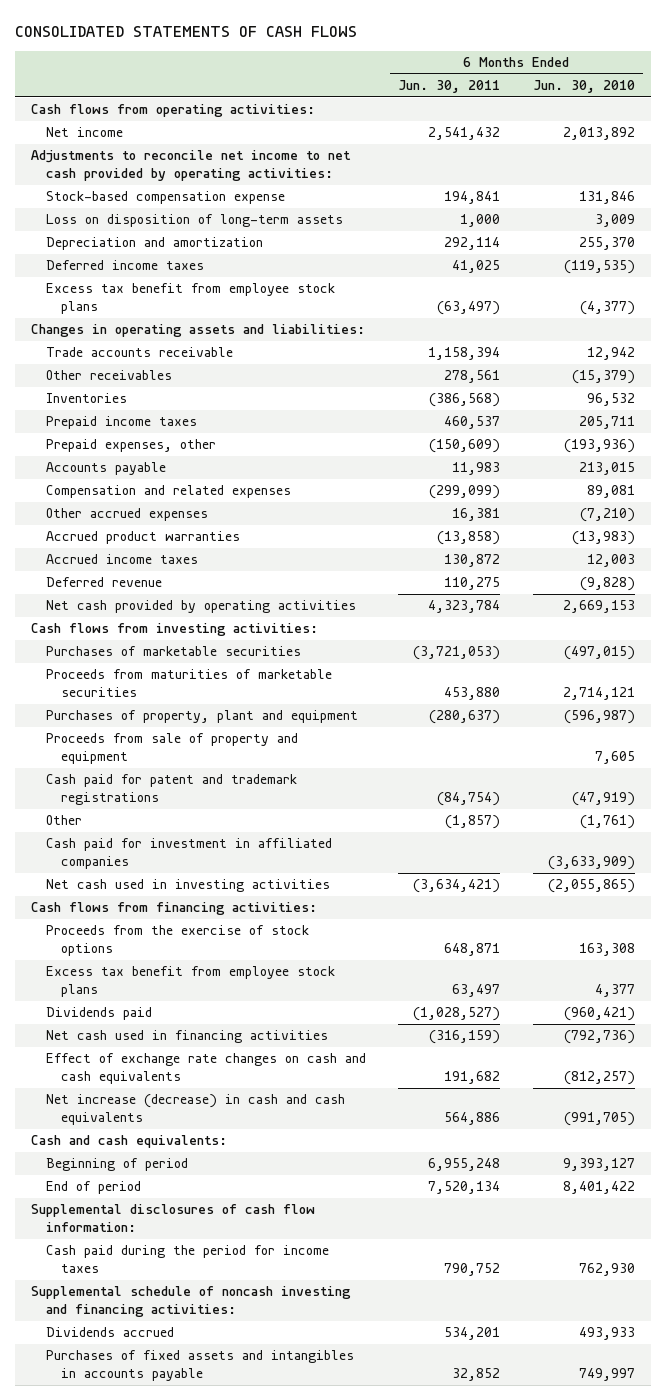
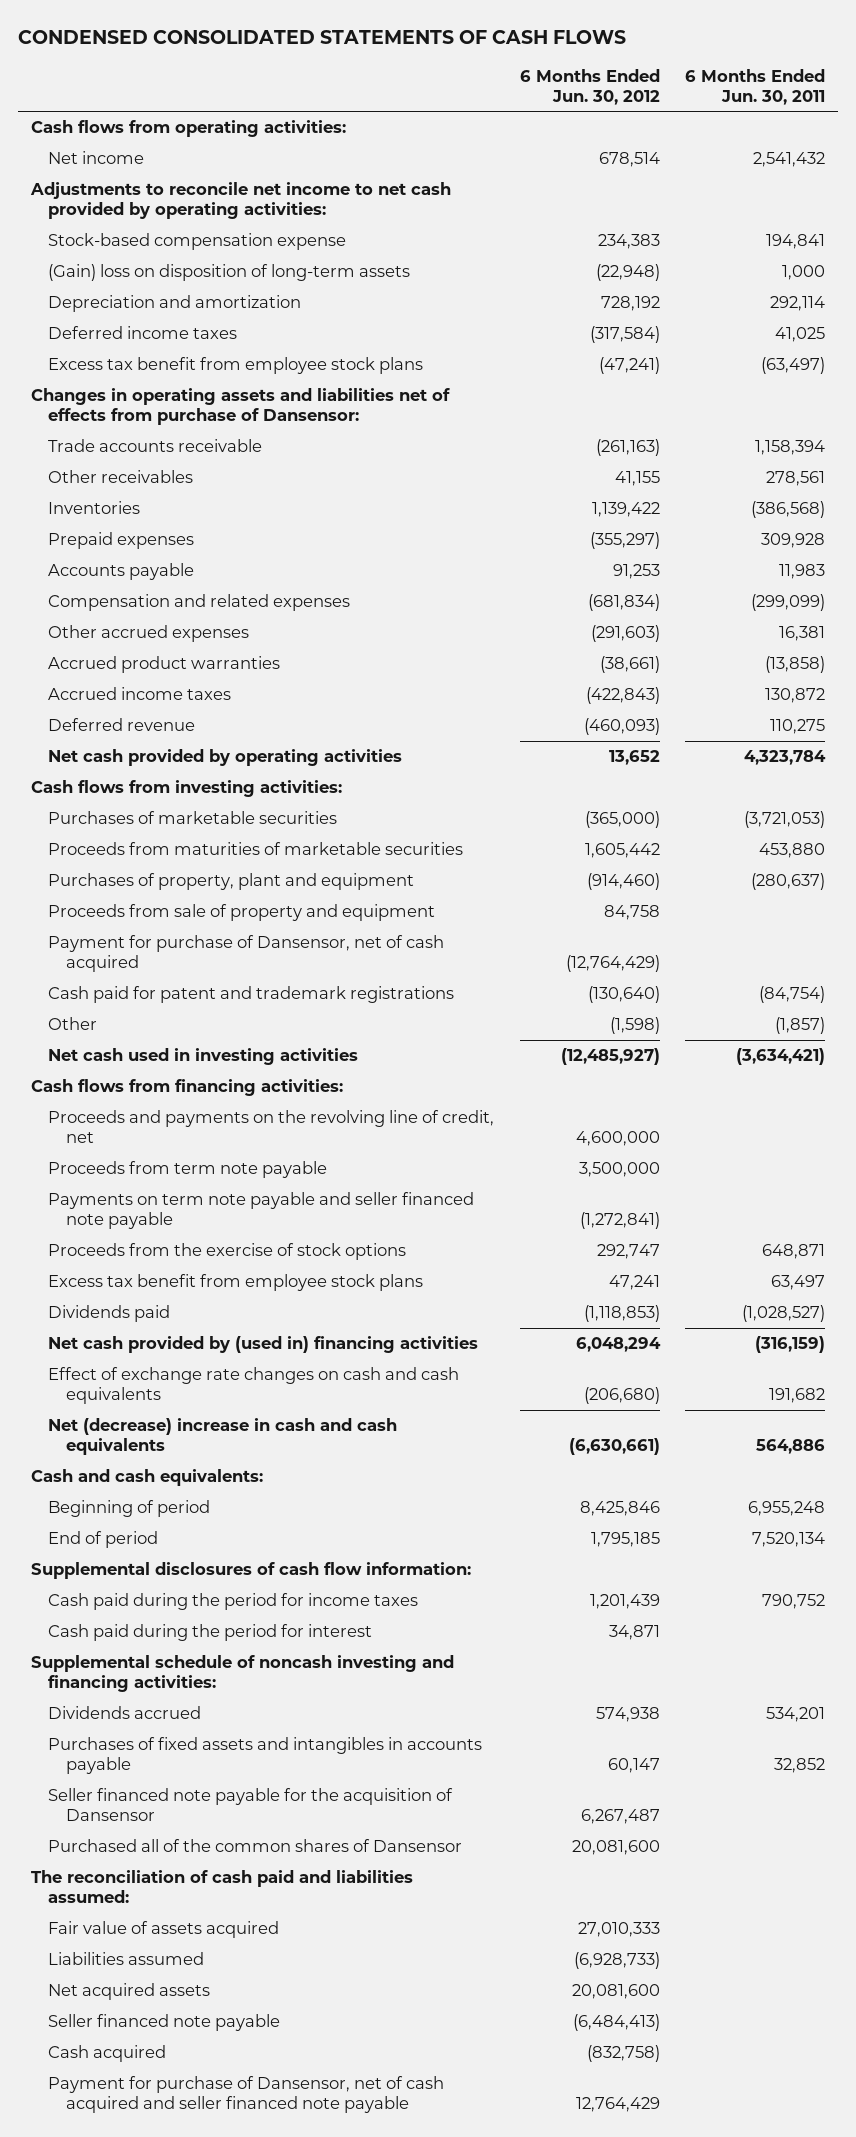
[14,25,357,37] CONSOLIDATED STATEMENTS OF CASH FLOWS -> [18,29,627,44] CONDENSED CONSOLIDATED STATEMENTS OF CASH FLOWS
[532,80,635,94] Jun. 30, 2010 -> none
none -> [519,68,660,105] 6 Months Ended Jun. 30, 2012
[45,214,343,228] Loss on disposition of long-term assets -> [48,264,411,282] (Gain) loss on disposition of long-term assets
[31,324,366,338] Changes in operating assets and liabilities: -> [30,388,450,426] Changes in operating assets and liabilities net of effects from purchase of Dansensor:
[45,416,197,430] Prepaid income taxes -> none
[45,439,216,453] Prepaid expenses, other -> [48,532,195,550] Prepaid expenses
[429,439,501,454] (150,609) -> [761,533,826,549] 309,928
none -> [48,935,445,973] Payment for purchase of Dansensor, net of cash acquired
[45,838,332,870] Cash paid for investment in affiliated companies -> none
none -> [48,1110,495,1144] Proceeds and payments on the revolving line of credit, net
none -> [48,1161,328,1179] Proceeds from term note payable
none -> [48,1192,475,1230] Payments on term note payable and seller financed note payable
[45,1030,328,1044] Net cash used in financing activities -> [48,1336,479,1354] Net cash provided by (used in) financing activities
[45,1094,345,1126] Net increase (decrease) in cash and cash equivalents -> [48,1418,398,1456] Net (decrease) increase in cash and cash equivalents
none -> [48,1624,373,1642] Cash paid during the period for interest
none -> [48,1788,454,1822] Seller financed note payable for the acquisition of Dansensor
none -> [48,1839,463,1853] Purchased all of the common shares of Dansensor
none -> [30,1870,413,1904] The reconciliation of cash paid and liabilities assumed:
none -> [48,1921,280,1939] Fair value of assets acquired
none -> [48,1952,205,1966] Liabilities assumed
none -> [48,1983,211,2001] Net acquired assets
none -> [48,2014,281,2032] Seller financed note payable
none -> [48,2045,167,2063] Cash acquired
none -> [48,2076,445,2114] Payment for purchase of Dansensor, net of cash acquired and seller financed note payable

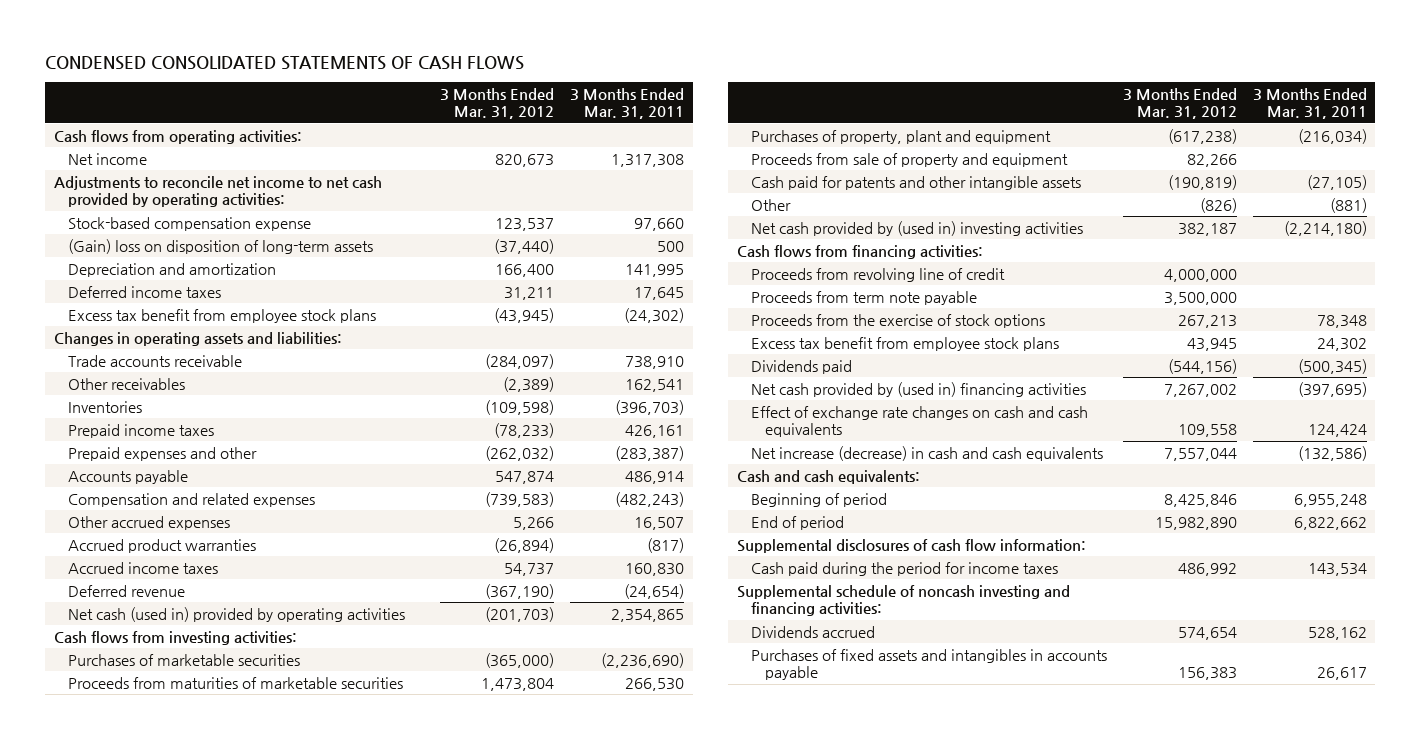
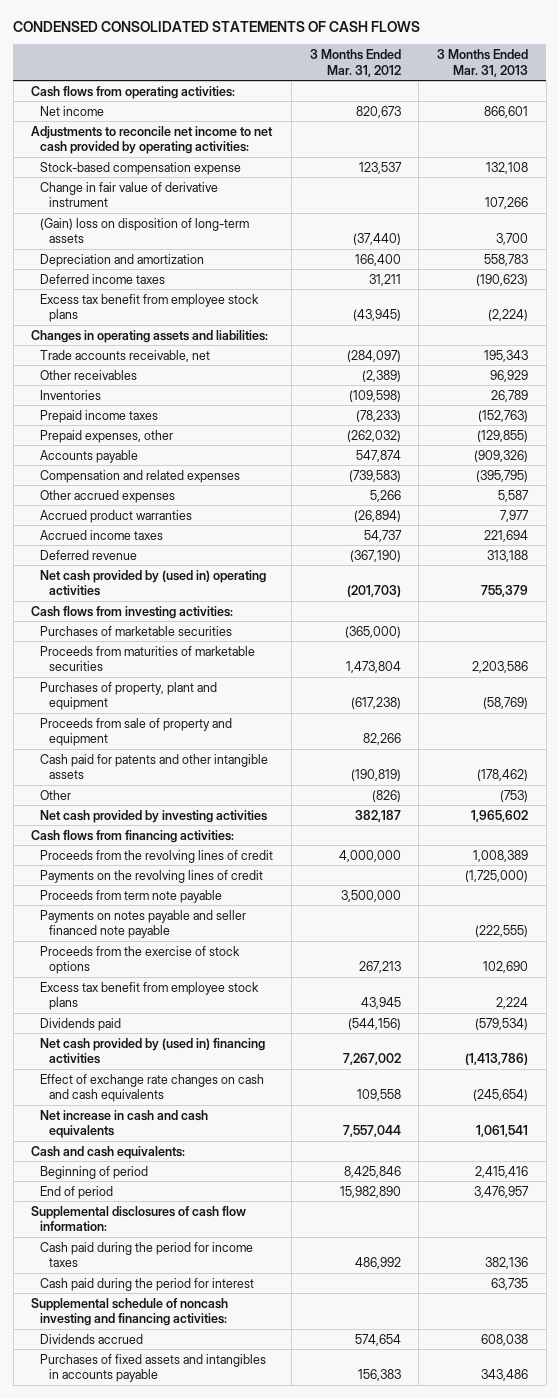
[570,87,685,120] 3 Months Ended Mar. 31, 2011 -> none
none -> [437,48,529,77] 3 Months Ended Mar. 31, 2013
none -> [40,181,219,208] Change in fair value of derivative instrument
[67,354,242,367] Trade accounts receivable -> [40,349,211,362] Trade accounts receivable, net
[67,446,257,461] Prepaid expenses and other -> [40,429,174,443] Prepaid expenses, other
[67,606,405,622] Net cash (used in) provided by operating activities -> [40,569,267,597] Net cash provided by (used in) operating activities
[750,220,1083,236] Net cash provided by (used in) investing activities -> [40,809,268,823] Net cash provided by investing activities
[750,267,1005,282] Proceeds from revolving line of credit -> [40,849,274,863] Proceeds from the revolving lines of credit
none -> [40,869,264,883] Payments on the revolving lines of credit
none -> [40,909,247,939] Payments on notes payable and seller financed note payable
[750,445,1103,461] Net increase (decrease) in cash and cash equivalents -> [40,1109,209,1139] Net increase in cash and cash equivalents
none -> [40,1277,255,1291] Cash paid during the period for interest

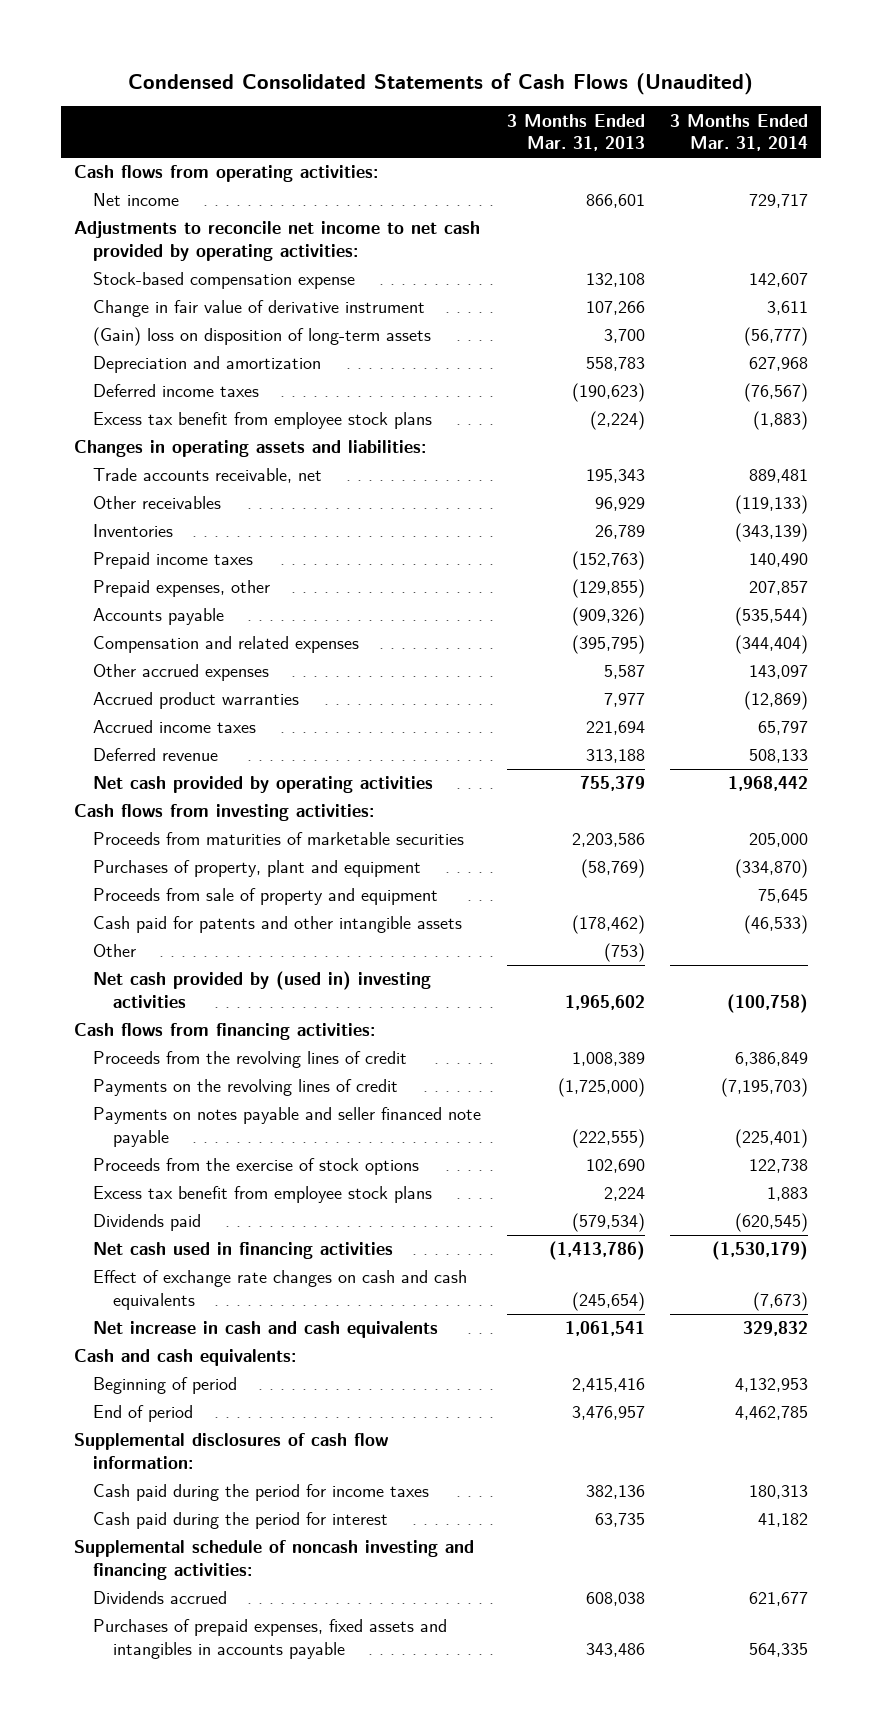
[13,21,421,33] CONDENSED CONSOLIDATED STATEMENTS OF CASH FLOWS -> [127,72,753,95] Condensed Consolidated Statements of Cash Flows (Unaudited)
[309,48,401,77] 3 Months Ended Mar. 31, 2012 -> none
none -> [670,113,809,152] 3 Months Ended Mar. 31, 2014
[40,569,267,597] Net cash provided by (used in) operating activities -> [93,776,434,794] Net cash provided by operating activities
[40,625,233,636] Purchases of marketable securities -> none
[40,809,268,823] Net cash provided by investing activities -> [93,971,432,1008] Net cash provided by (used in) investing activities
[40,889,223,903] Proceeds from term note payable -> none
[40,1037,266,1065] Net cash provided by (used in) financing activities -> [93,1242,394,1260] Net cash used in financing activities
[40,1353,267,1383] Purchases of fixed assets and intangibles in accounts payable -> [93,1619,448,1659] Purchases of prepaid expenses, fixed assets and intangibles in accounts payable

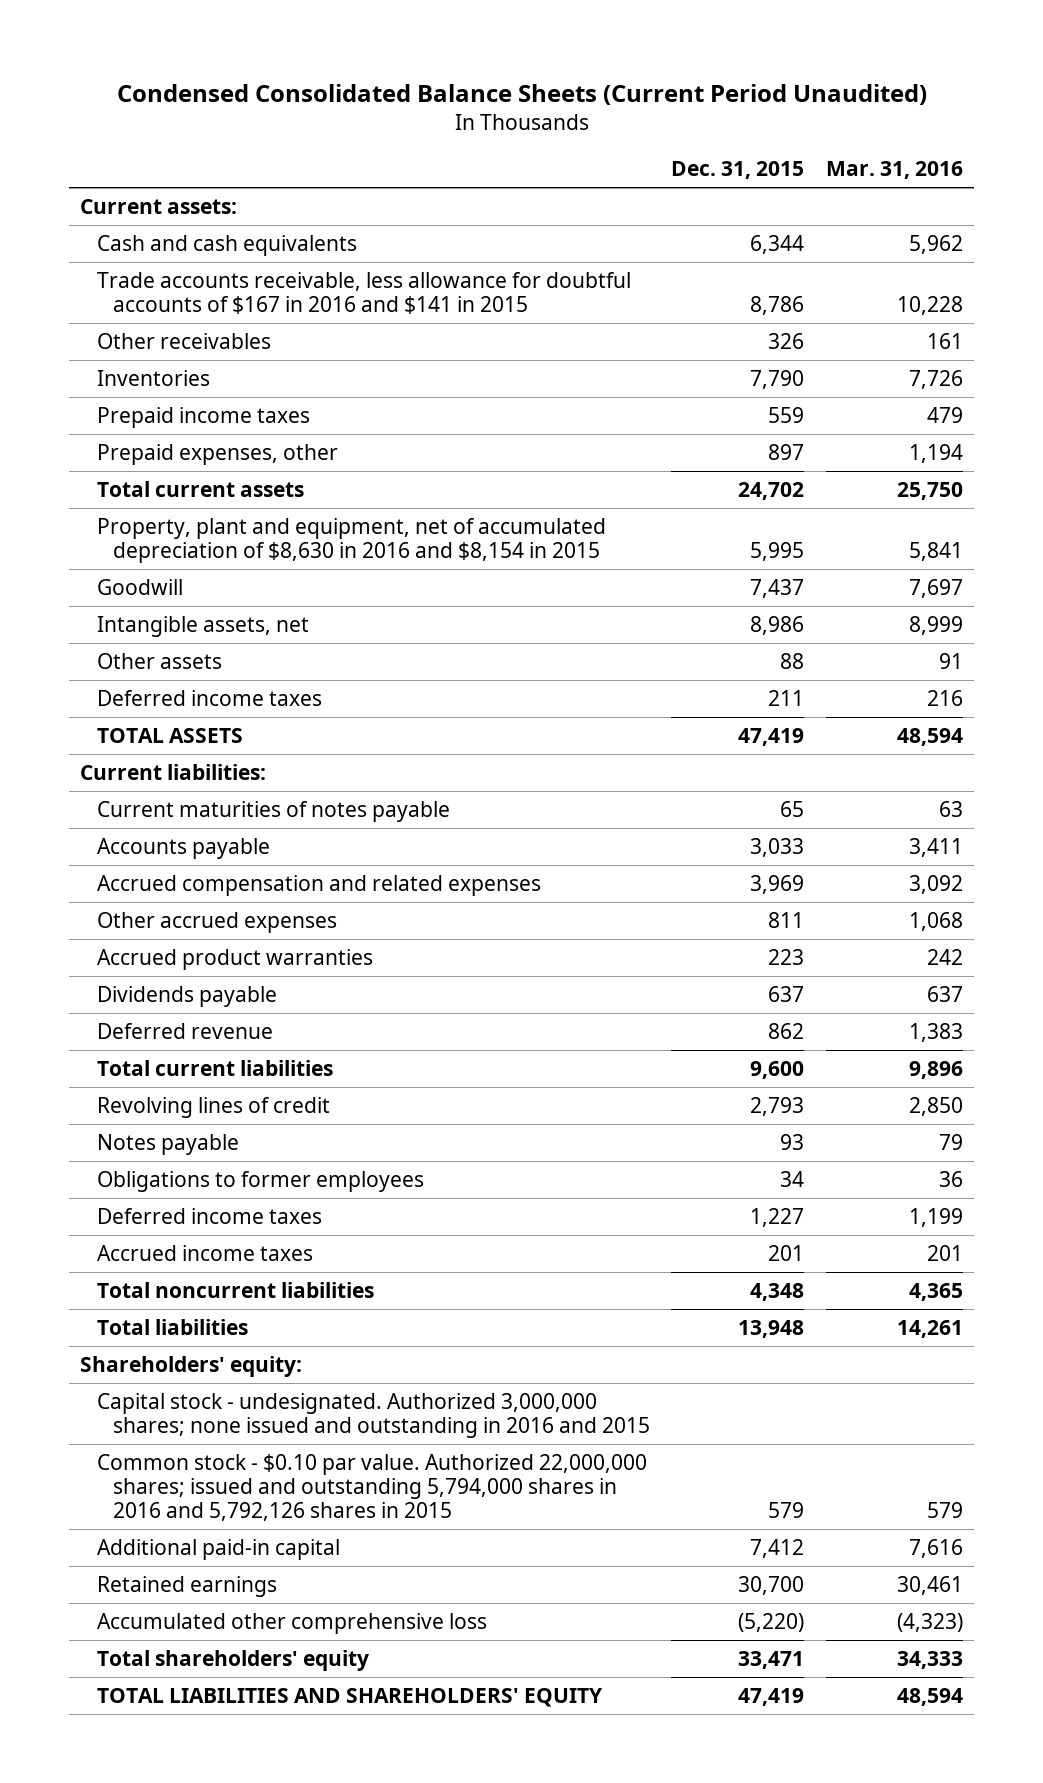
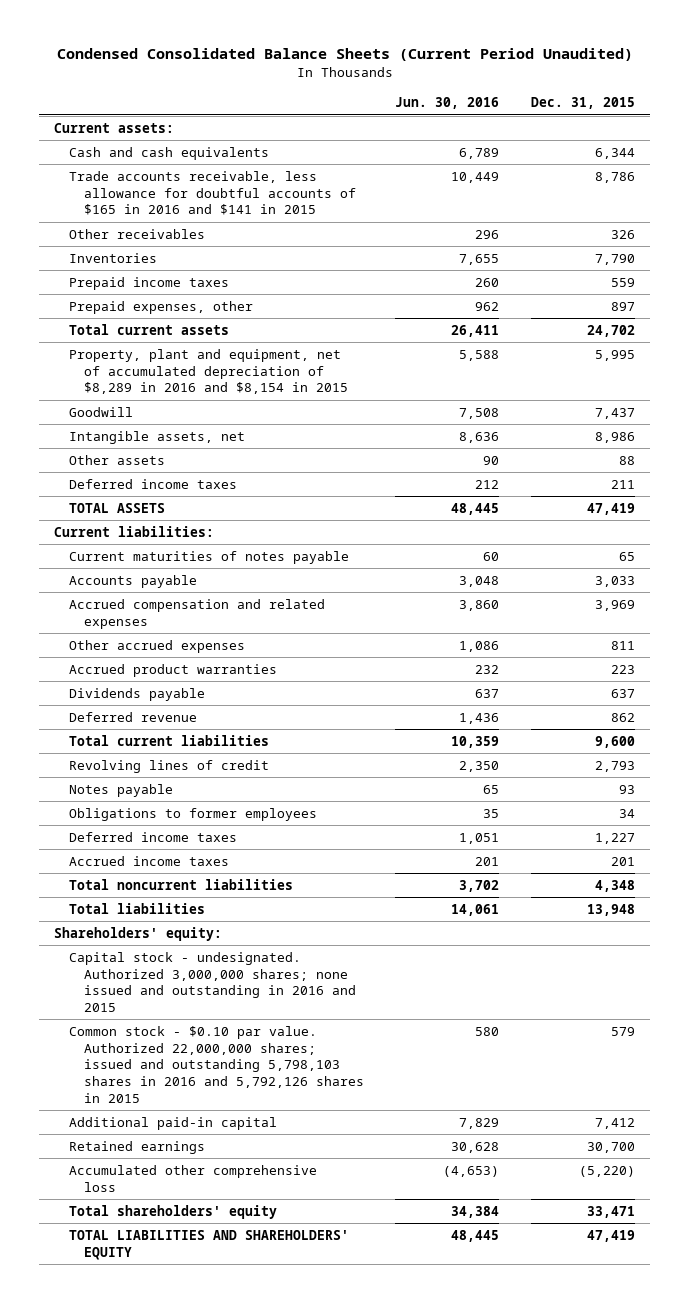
[825,161,963,180] Mar. 31, 2016 -> none
none -> [395,97,500,110] Jun. 30, 2016
[96,271,631,315] Trade accounts receivable, less allowance for doubtful accounts of $167 in 2016 and $141 in 2015 -> [69,170,357,216] Trade accounts receivable, less allowance for doubtful accounts of $165 in 2016 and $141 in 2015
[96,517,606,564] Property, plant and equipment, net of accumulated depreciation of $8,630 in 2016 and $8,154 in 2015 -> [69,348,349,395] Property, plant and equipment, net of accumulated depreciation of $8,289 in 2016 and $8,154 in 2015
[96,1453,647,1522] Common stock - $0.10 par value. Authorized 22,000,000 shares; issued and outstanding 5,794,000 shares in 2016 and 5,792,126 shares in 2015 -> [69,1025,365,1103] Common stock - $0.10 par value. Authorized 22,000,000 shares; issued and outstanding 5,798,103 shares in 2016 and 5,792,126 shares in 2015

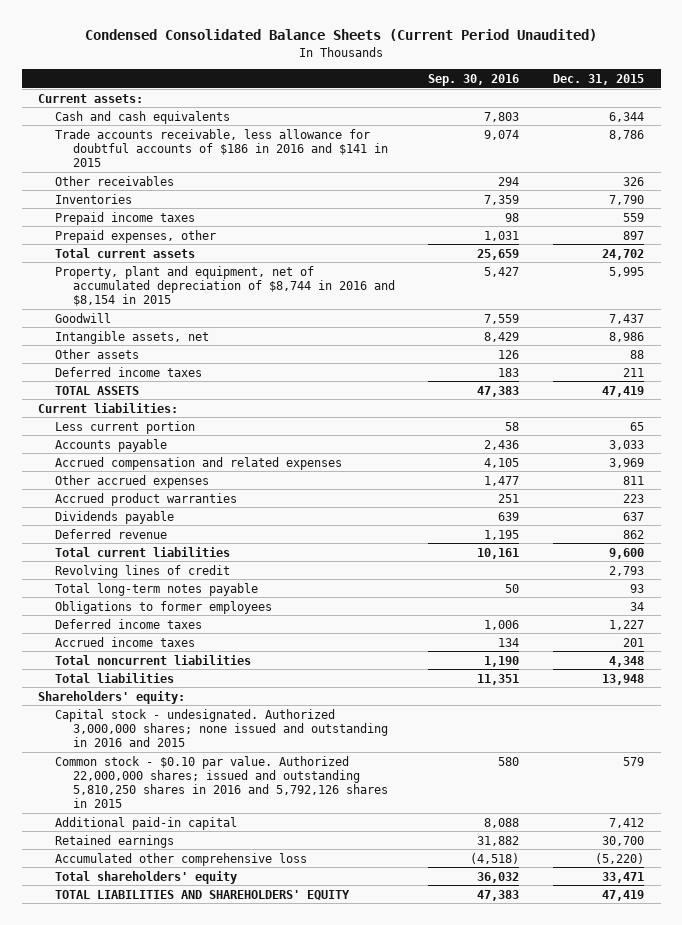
[395,97,500,110] Jun. 30, 2016 -> none
none -> [428,73,520,86] Sep. 30, 2016
[69,170,357,216] Trade accounts receivable, less allowance for doubtful accounts of $165 in 2016 and $141 in 2015 -> [55,128,388,167] Trade accounts receivable, less allowance for doubtful accounts of $186 in 2016 and $141 in 2015
[69,348,349,395] Property, plant and equipment, net of accumulated depreciation of $8,289 in 2016 and $8,154 in 2015 -> [55,265,395,306] Property, plant and equipment, net of accumulated depreciation of $8,744 in 2016 and $8,154 in 2015
[69,550,350,564] Current maturities of notes payable -> [55,420,196,434] Less current portion
[69,783,174,797] Notes payable -> [55,582,259,596] Total long-term notes payable
[69,1025,365,1103] Common stock - $0.10 par value. Authorized 22,000,000 shares; issued and outstanding 5,798,103 shares in 2016 and 5,792,126 shares in 2015 -> [55,755,388,808] Common stock - $0.10 par value. Authorized 22,000,000 shares; issued and outstanding 5,810,250 shares in 2016 and 5,792,126 shares in 2015

